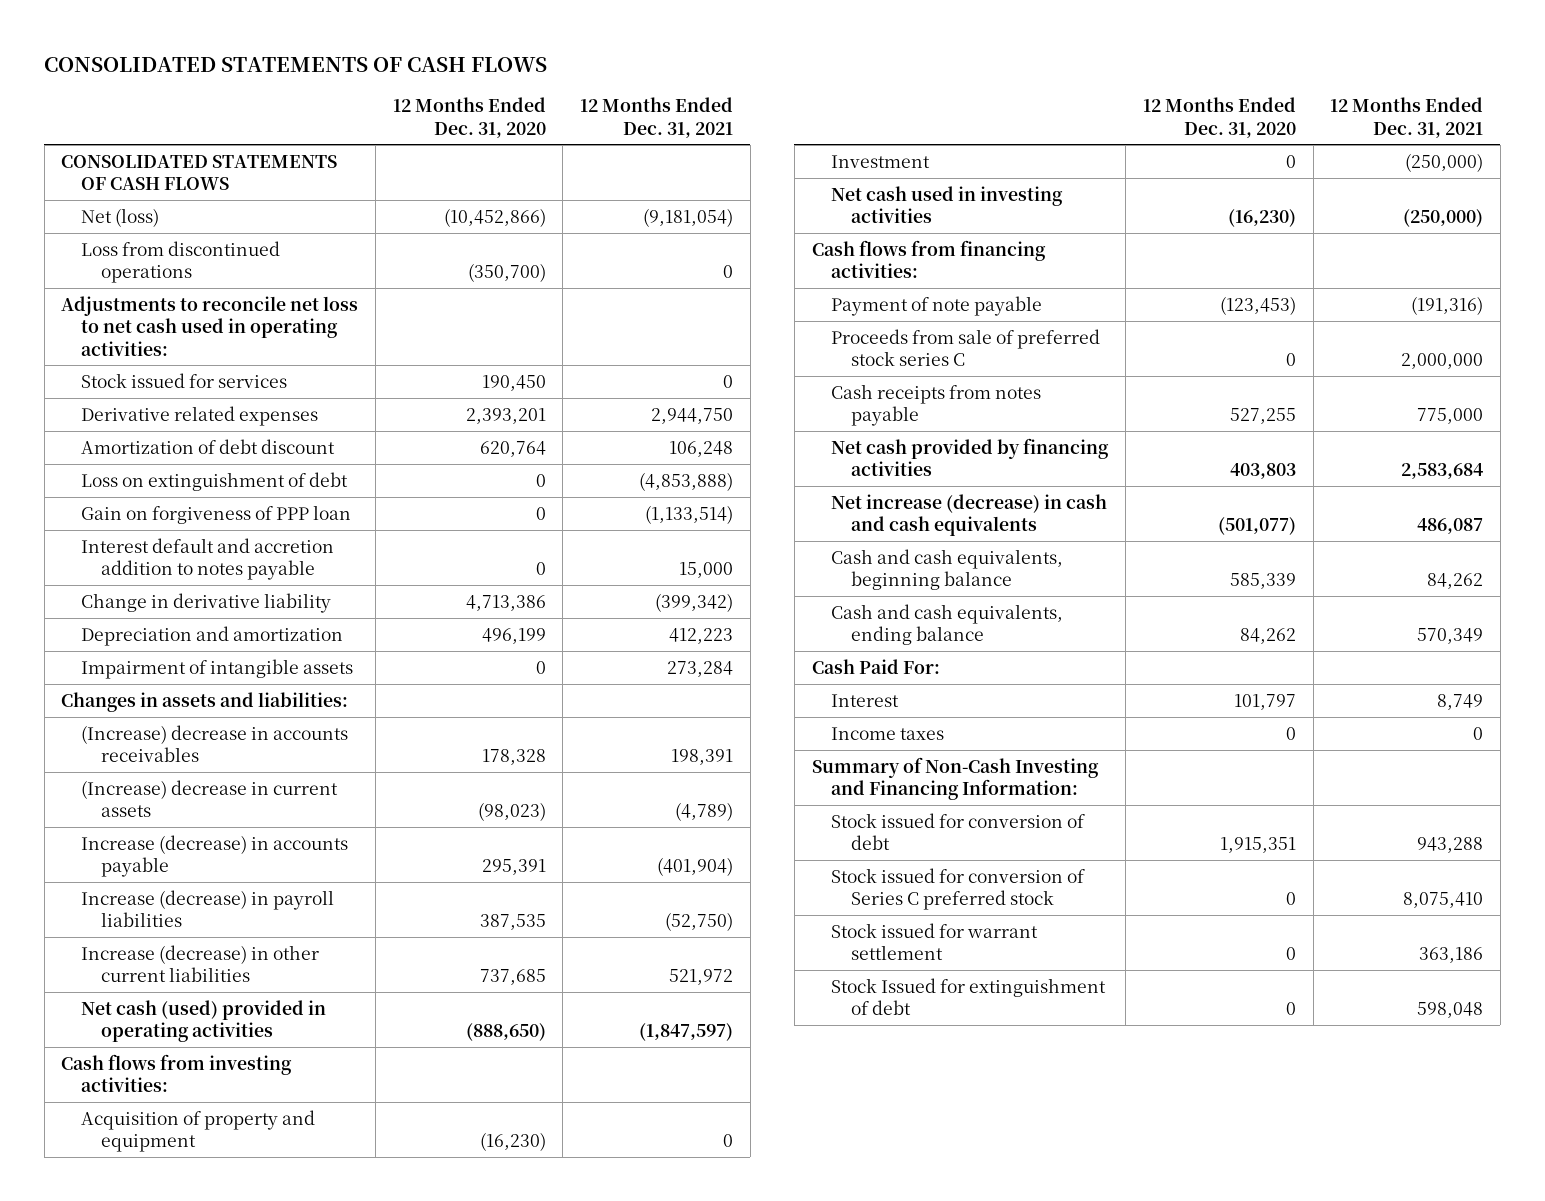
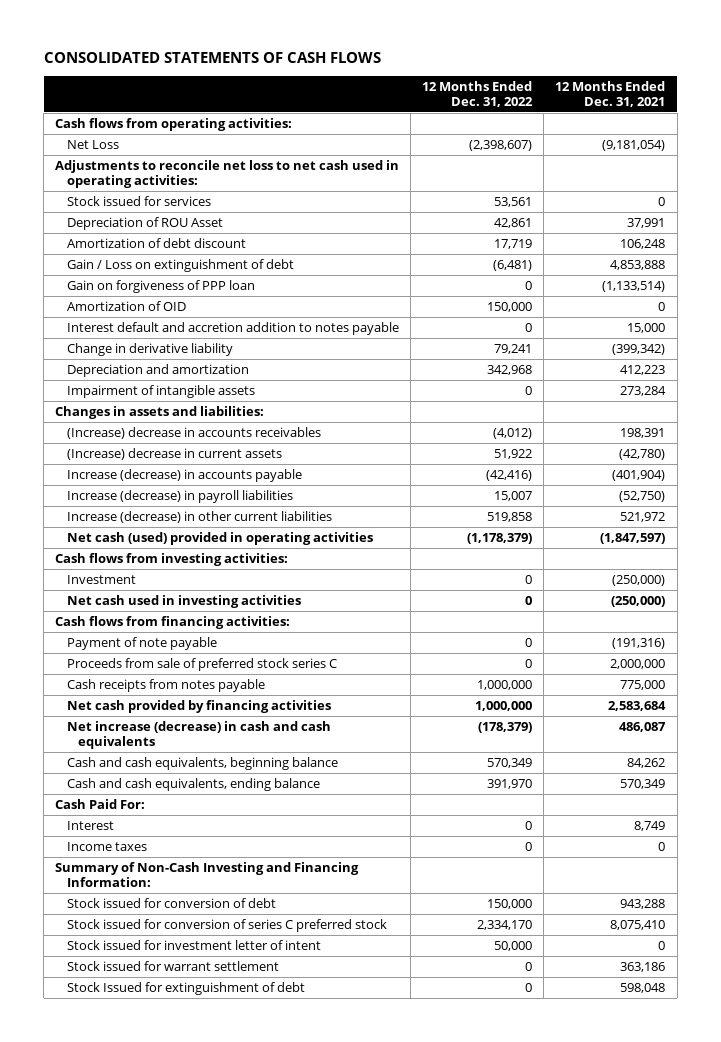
[392,97,546,138] 12 Months Ended Dec. 31, 2020 -> none
none -> [422,80,534,107] 12 Months Ended Dec. 31, 2022
[61,154,338,191] CONSOLIDATED STATEMENTS OF CASH FLOWS -> none
[80,240,280,284] Loss from discontinued operations -> none
none -> [55,117,293,131] Cash flows from operating activities:
[80,207,159,227] Net (loss) -> [66,139,119,149] Net Loss
[80,405,318,426] Derivative related expenses -> none
none -> [66,216,223,230] Depreciation of ROU Asset
[80,471,348,491] Loss on extinguishment of debt -> [66,258,294,272] Gain / Loss on extinguishment of debt
[638,471,733,491] (4,853,888) -> [610,259,666,270] 4,853,888
none -> [66,300,186,311] Amortization of OID
[674,802,733,822] (4,789) -> [619,448,666,460] (42,780)
[80,1109,315,1153] Acquisition of property and equipment -> none
[831,867,1086,911] Stock issued for conversion of Series C preferred stock -> [66,918,387,932] Stock issued for conversion of series C preferred stock
none -> [66,939,321,950] Stock issued for investment letter of intent

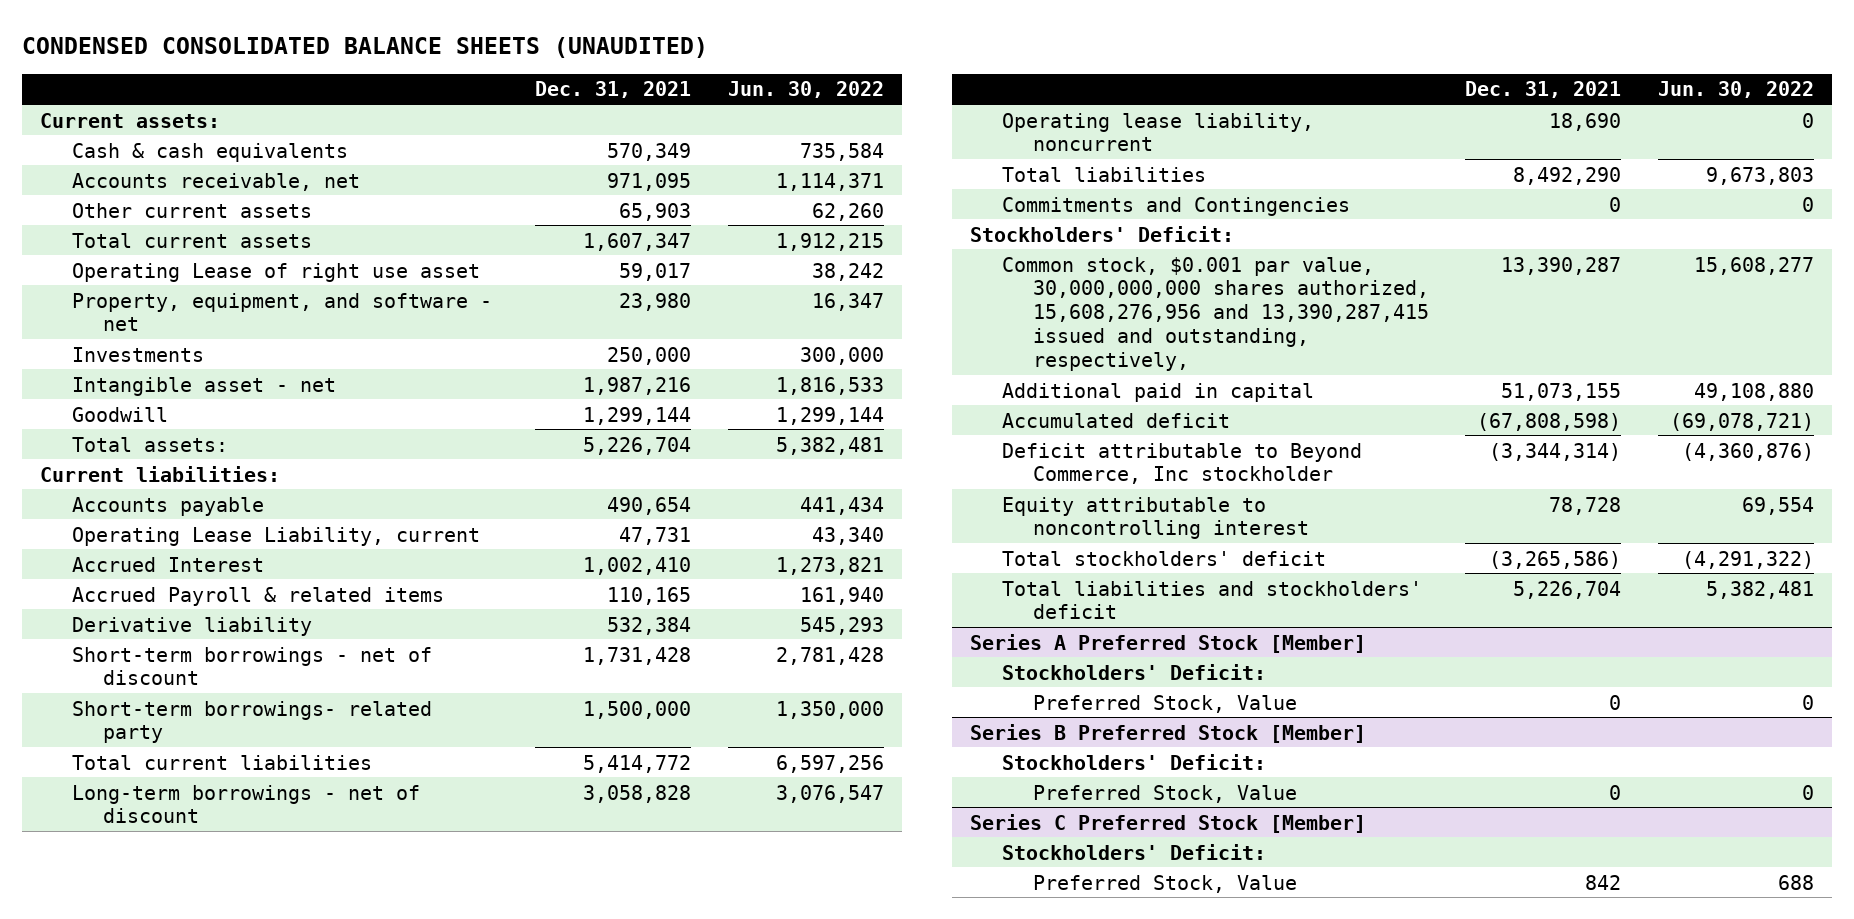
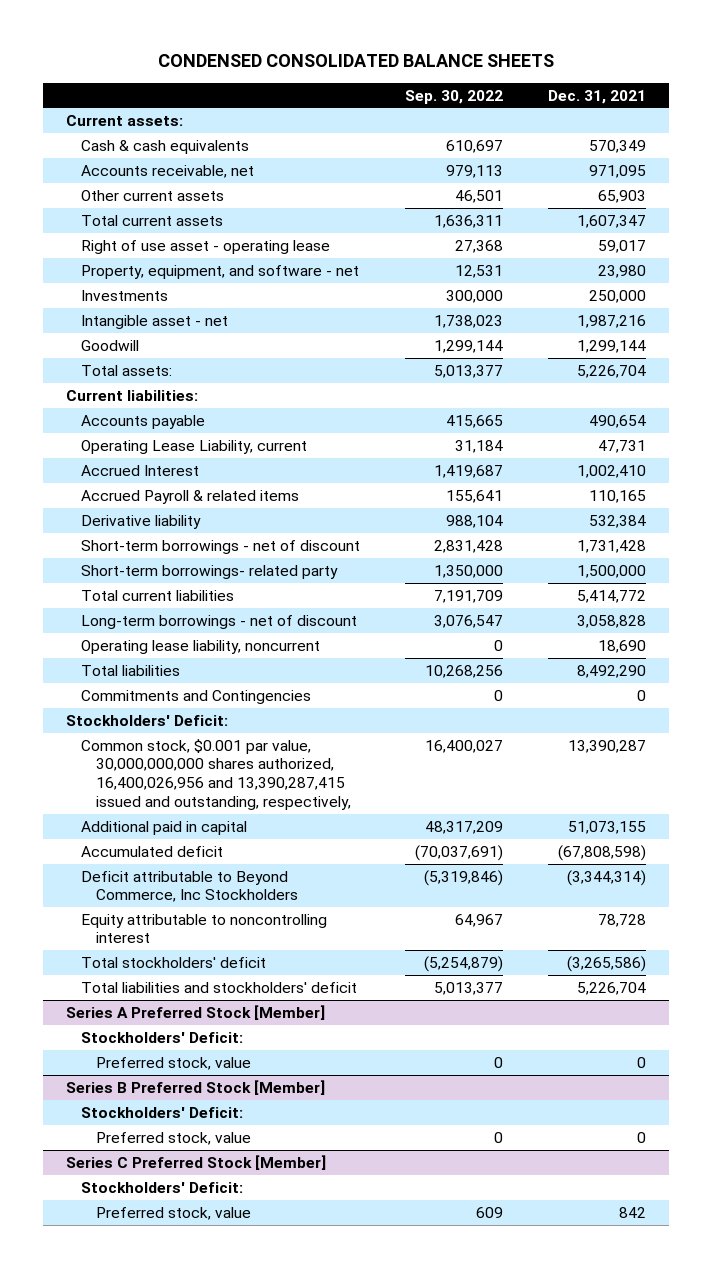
[22,36,709,58] CONDENSED CONSOLIDATED BALANCE SHEETS (UNAUDITED) -> [158,54,555,68] CONDENSED CONSOLIDATED BALANCE SHEETS
[727,81,884,99] Jun. 30, 2022 -> none
none -> [405,89,504,104] Sep. 30, 2022
[71,262,480,282] Operating Lease of right use asset -> [81,239,331,254] Right of use asset - operating lease
[1001,256,1430,372] Common stock, $0.001 par value, 30,000,000,000 shares authorized, 15,608,276,956 and 13,390,287,415 issued and outstanding, respectively, -> [81,738,352,810] Common stock, $0.001 par value, 30,000,000,000 shares authorized, 16,400,026,956 and 13,390,287,415 issued and outstanding, respectively,
[1001,442,1362,485] Deficit attributable to Beyond Commerce, Inc stockholder -> [81,870,299,903] Deficit attributable to Beyond Commerce, Inc Stockholders
[1033,694,1298,713] Preferred Stock, Value -> [96,1056,252,1070] Preferred stock, value
[1033,784,1298,803] Preferred Stock, Value -> [96,1131,252,1145] Preferred stock, value
[1033,874,1298,893] Preferred Stock, Value -> [96,1206,252,1220] Preferred stock, value

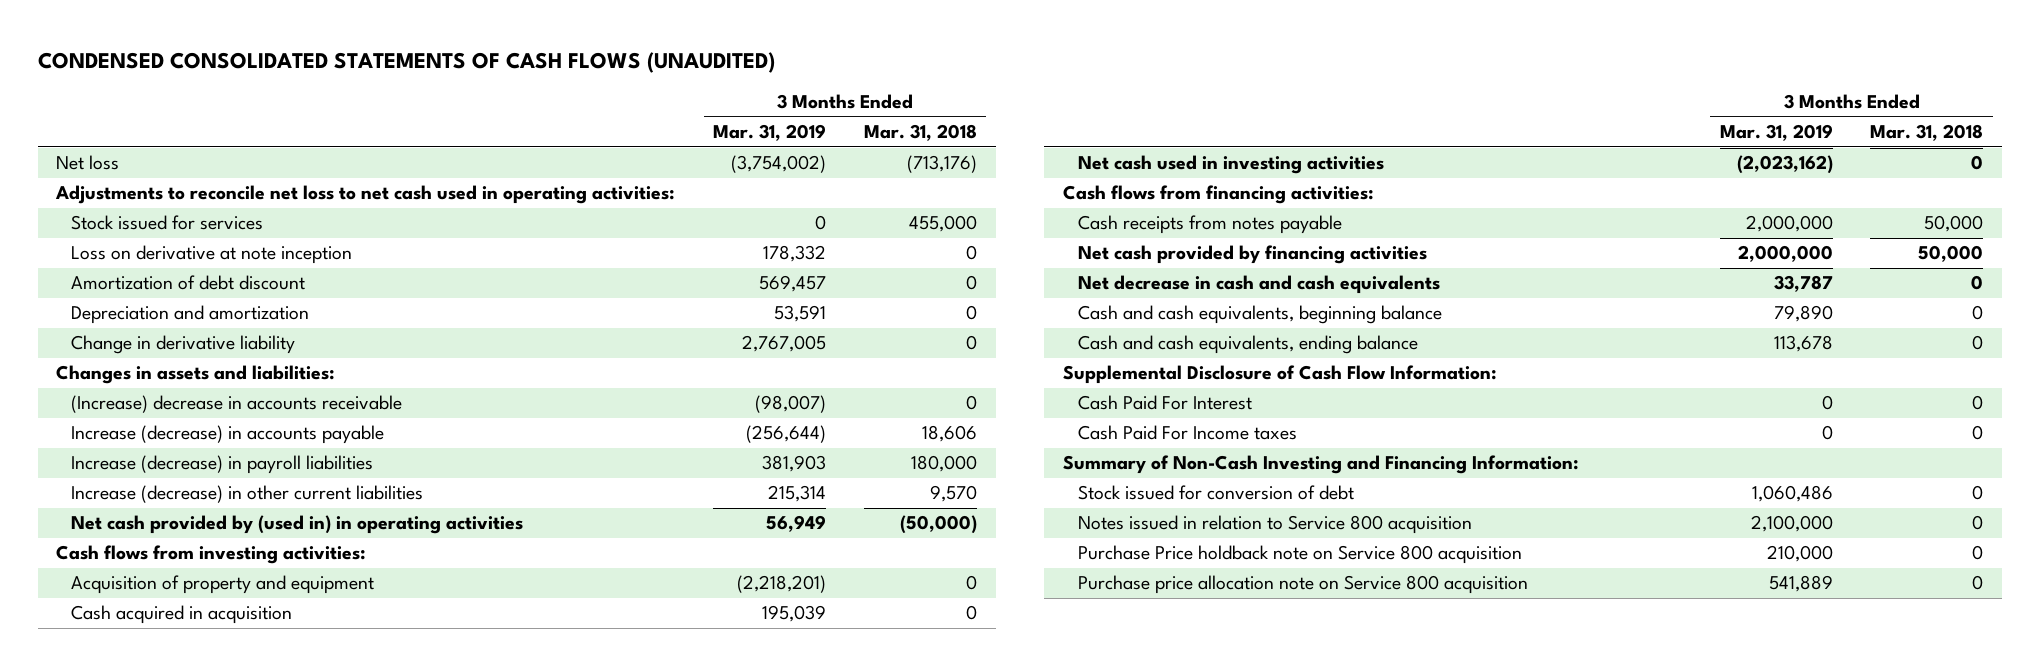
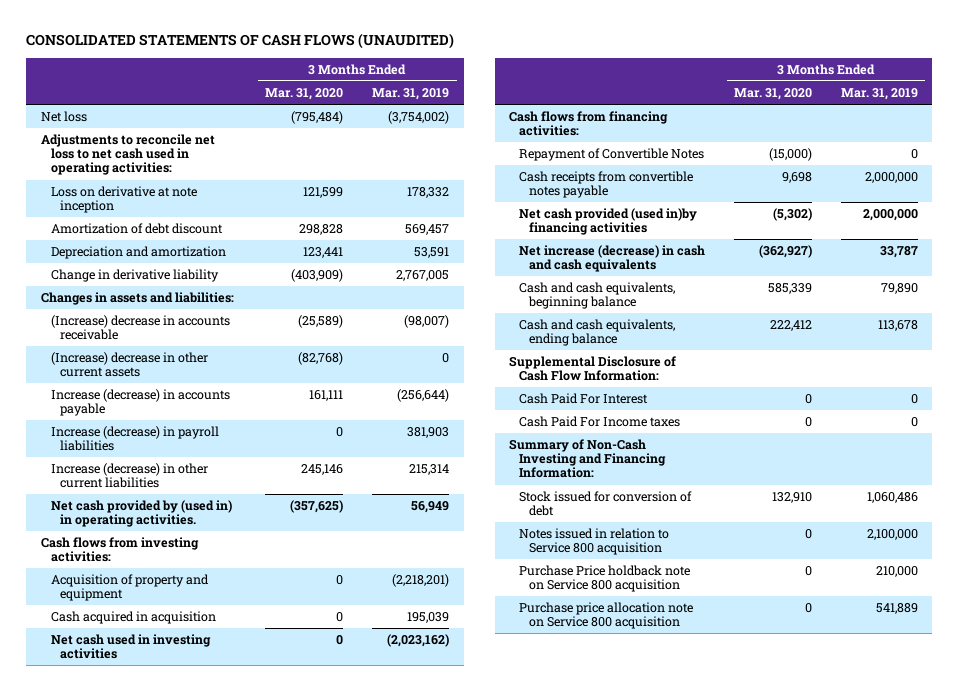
[37,51,775,73] CONDENSED CONSOLIDATED STATEMENTS OF CASH FLOWS (UNAUDITED) -> [26,33,455,50] CONSOLIDATED STATEMENTS OF CASH FLOWS (UNAUDITED)
[863,124,977,142] Mar. 31, 2018 -> none
none -> [265,87,344,100] Mar. 31, 2020
[71,215,264,231] Stock issued for services -> none
none -> [50,352,208,378] (Increase) decrease in other current assets
[71,515,524,535] Net cash provided by (used in) in operating activities -> [50,500,232,528] Net cash provided by (used in) in operating activities.
none -> [518,148,704,162] Repayment of Convertible Notes
[1077,215,1342,235] Cash receipts from notes payable -> [518,171,693,199] Cash receipts from convertible notes payable
[1077,245,1427,265] Net cash provided by financing activities -> [518,208,697,236] Net cash provided (used in)by financing activities
[1077,275,1440,295] Net decrease in cash and cash equivalents -> [518,245,705,273] Net increase (decrease) in cash and cash equivalents

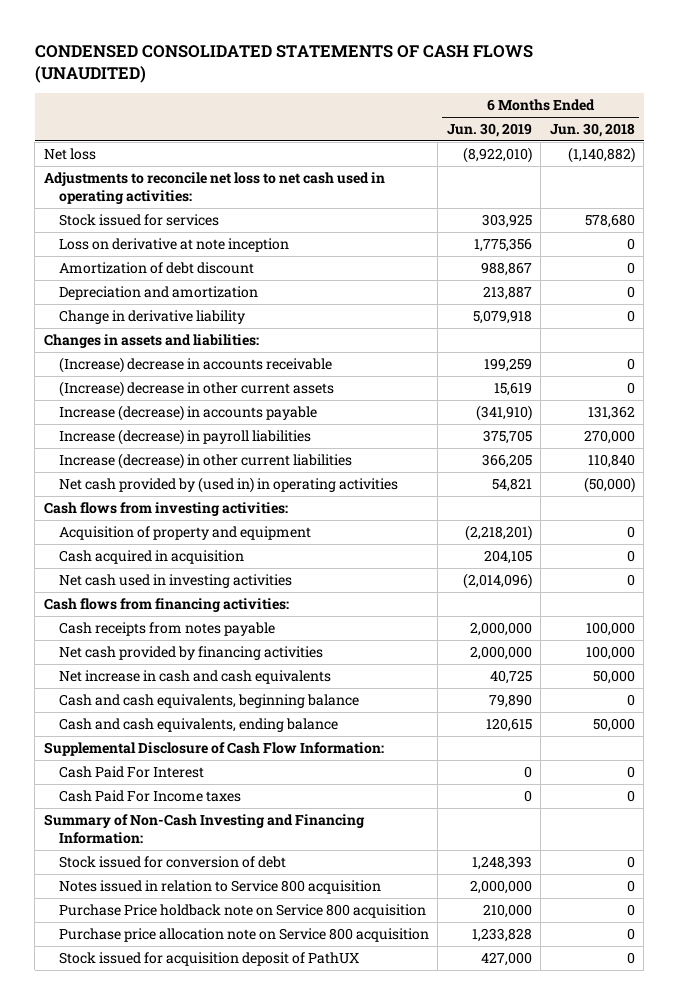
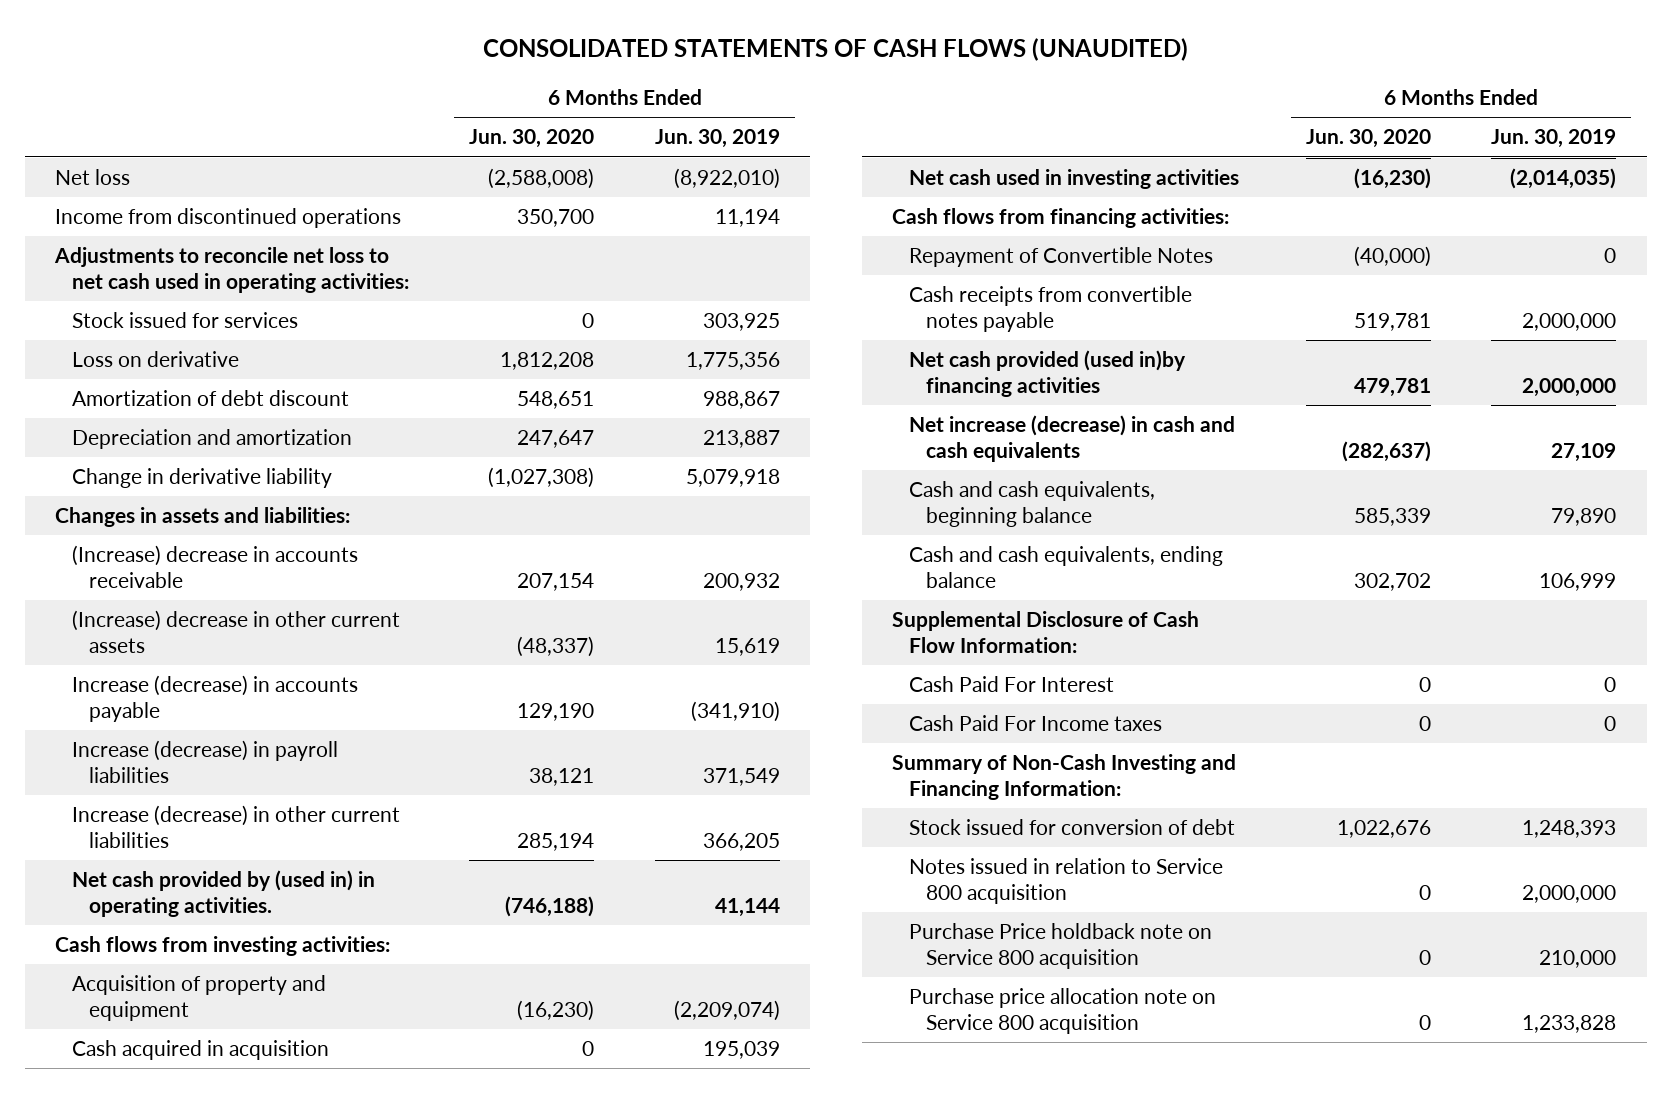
[34,44,533,83] CONDENSED CONSOLIDATED STATEMENTS OF CASH FLOWS (UNAUDITED) -> [482,38,1188,62] CONSOLIDATED STATEMENTS OF CASH FLOWS (UNAUDITED)
[549,123,635,138] Jun. 30, 2018 -> none
none -> [469,129,595,149] Jun. 30, 2020
none -> [55,208,402,229] Income from discontinued operations
[58,238,289,253] Loss on derivative at note inception -> [72,351,240,368] Loss on derivative
[483,358,532,373] 199,259 -> [702,572,780,591] 200,932
[482,430,532,445] 375,705 -> [702,767,780,786] 371,549
[58,477,398,494] Net cash provided by (used in) in operating activities -> [72,870,376,917] Net cash provided by (used in) in operating activities.
[491,478,532,493] 54,821 -> [714,897,780,917] 41,144
[464,525,532,542] (2,218,201) -> [673,999,780,1021] (2,209,074)
[483,550,532,565] 204,105 -> [702,1041,780,1060] 195,039
[462,573,532,590] (2,014,096) -> [1510,168,1617,190] (2,014,035)
none -> [908,247,1213,268] Repayment of Convertible Notes
[58,622,275,637] Cash receipts from notes payable -> [908,286,1192,332] Cash receipts from convertible notes payable
[58,646,323,661] Net cash provided by financing activities -> [908,350,1186,397] Net cash provided (used in)by financing activities
[58,670,331,685] Net increase in cash and cash equivalents -> [908,415,1235,462] Net increase (decrease) in cash and cash equivalents
[489,670,532,685] 40,725 -> [1551,442,1617,462] 27,109
[485,718,532,733] 120,615 -> [1539,572,1617,591] 106,999
[58,952,359,967] Stock issued for acquisition deposit of PathUX -> none

